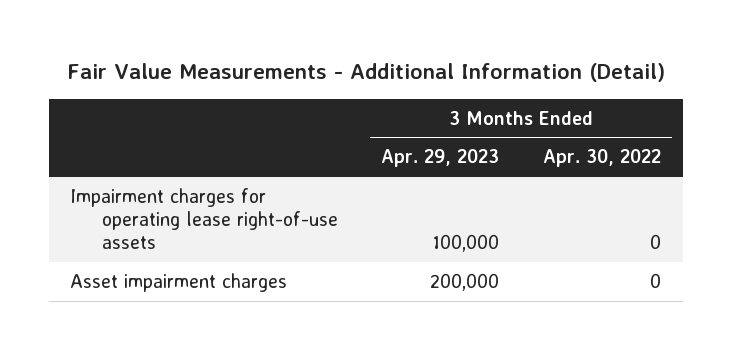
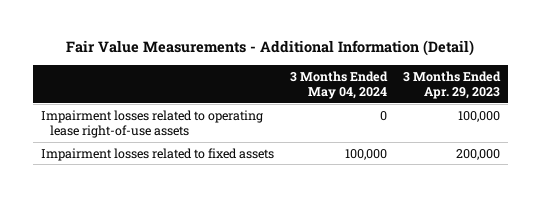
[542,149,661,168] Apr. 30, 2022 -> none
none -> [289,70,388,100] 3 Months Ended May 04, 2024
[70,188,338,250] Impairment charges for operating lease right-of-use assets -> [40,109,263,139] Impairment losses related to operating lease right-of-use assets
[70,273,288,293] Asset impairment charges -> [40,147,274,161] Impairment losses related to fixed assets

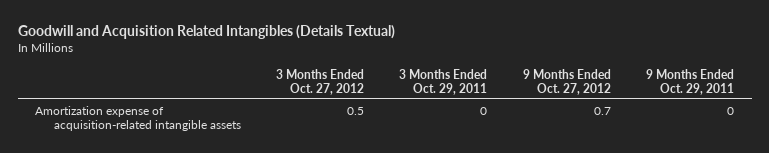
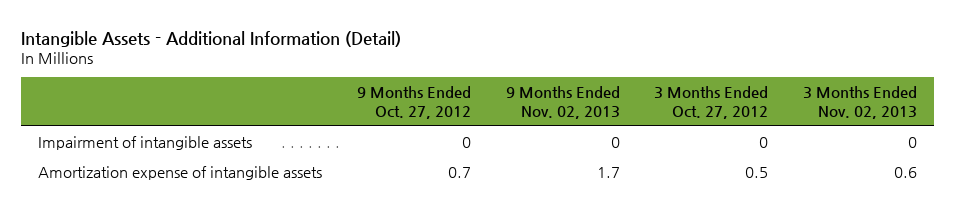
[17,25,395,40] Goodwill and Acquisition Related Intangibles (Details Textual) -> [21,30,402,47] Intangible Assets - Additional Information (Detail)
[399,68,488,95] 3 Months Ended Oct. 29, 2011 -> none
[645,68,734,95] 9 Months Ended Oct. 29, 2011 -> none
none -> [505,86,620,119] 9 Months Ended Nov. 02, 2013
none -> [802,86,917,119] 3 Months Ended Nov. 02, 2013
none -> [38,135,253,150] Impairment of intangible assets
[35,105,241,131] Amortization expense of acquisition-related intangible assets -> [38,165,323,180] Amortization expense of intangible assets

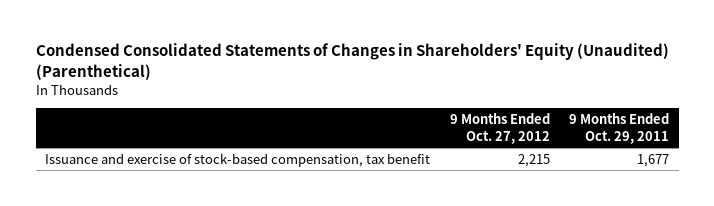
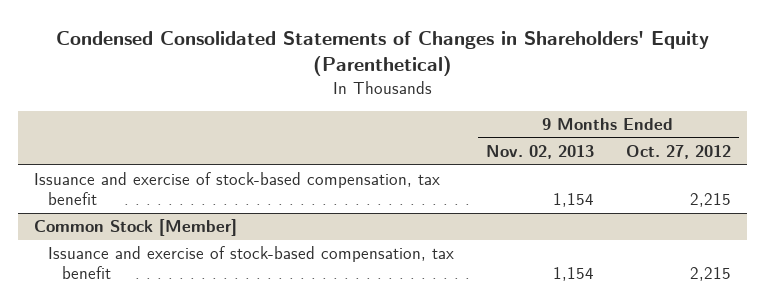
[35,43,669,80] Condensed Consolidated Statements of Changes in Shareholders' Equity (Unaudited) (Parenthetical) -> [55,30,709,77] Condensed Consolidated Statements of Changes in Shareholders' Equity (Parenthetical)
[569,112,670,144] 9 Months Ended Oct. 29, 2011 -> none
none -> [485,145,594,160] Nov. 02, 2013
none -> [34,219,238,237] Common Stock [Member]
none -> [47,246,454,280] Issuance and exercise of stock-based compensation, tax benefit

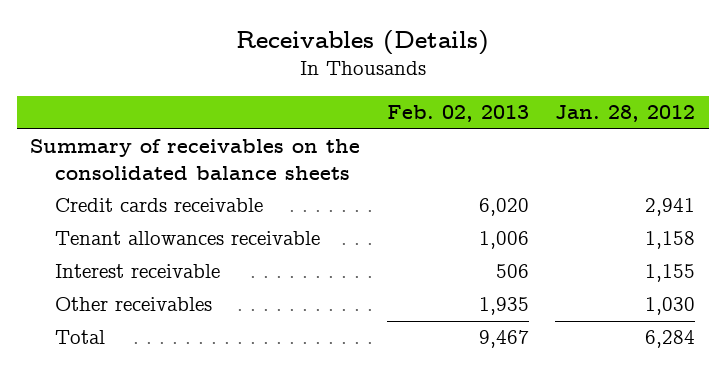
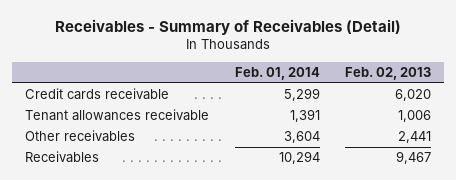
[235,30,489,56] Receivables (Details) -> [55,18,402,35] Receivables - Summary of Receivables (Detail)
[555,105,696,123] Jan. 28, 2012 -> none
none -> [234,67,320,81] Feb. 01, 2014
[29,139,360,180] Summary of receivables on the consolidated balance sheets -> none
[55,264,221,279] Interest receivable -> none
[478,297,529,316] 1,935 -> [398,130,432,143] 2,441
[55,330,106,345] Total -> [24,150,99,163] Receivables

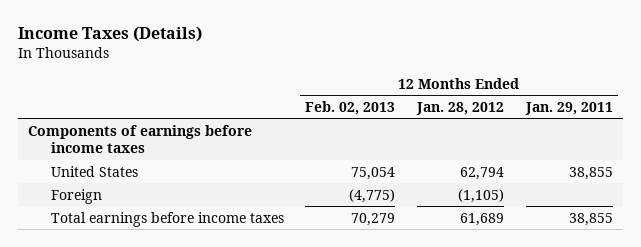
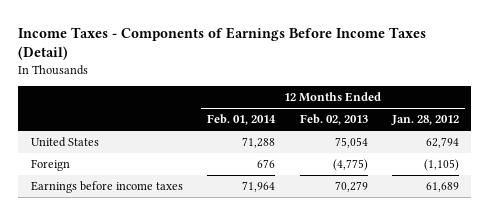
[17,26,202,43] Income Taxes (Details) -> [18,26,427,60] Income Taxes - Components of Earnings Before Income Taxes (Detail)
[524,101,613,115] Jan. 29, 2011 -> none
none -> [207,114,277,126] Feb. 01, 2014
[28,124,253,154] Components of earnings before income taxes -> none
[50,211,284,227] Total earnings before income taxes -> [30,181,183,194] Earnings before income taxes

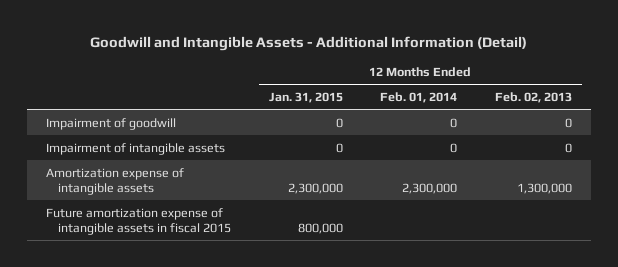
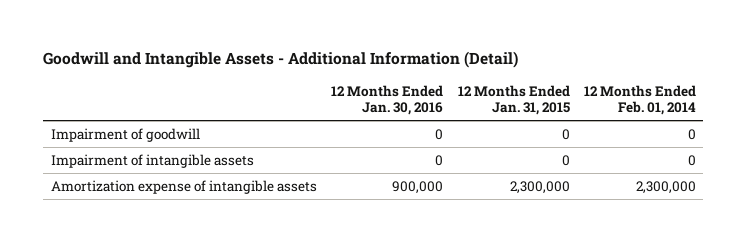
[495,91,573,103] Feb. 02, 2013 -> none
none -> [331,84,444,116] 12 Months Ended Jan. 30, 2016
[46,207,231,236] Future amortization expense of intangible assets in fiscal 2015 -> none

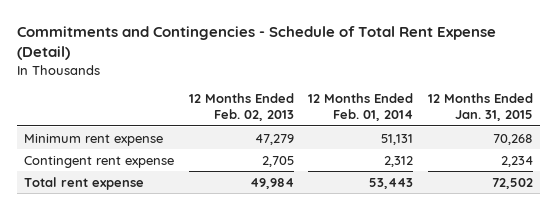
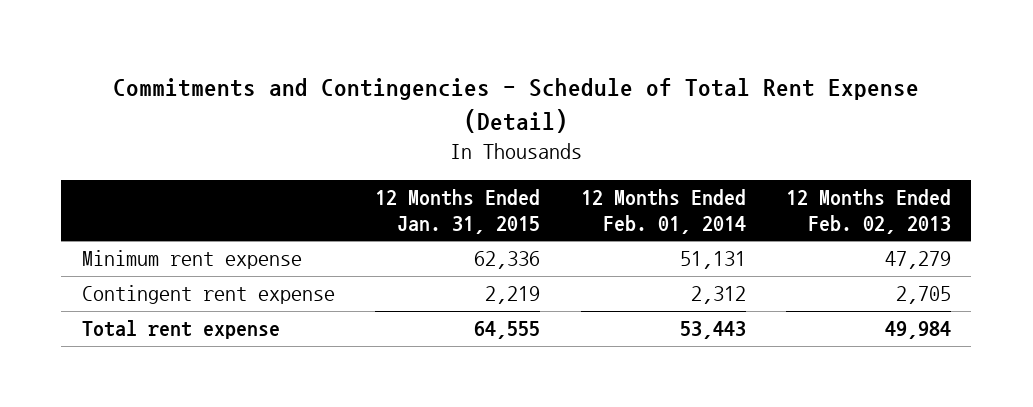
[493,133,534,145] 70,268 -> [474,251,541,270] 62,336
[501,155,534,167] 2,234 -> [485,286,541,305] 2,219
[492,177,534,189] 72,502 -> [474,321,541,340] 64,555

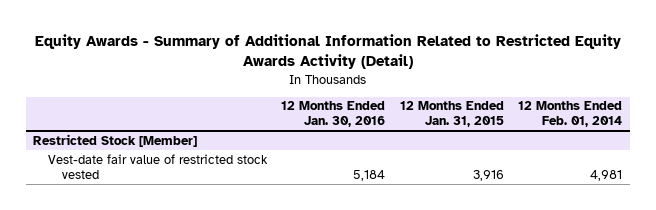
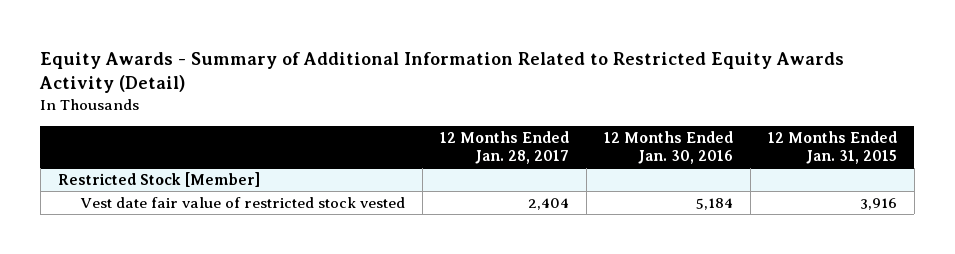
[518,101,623,128] 12 Months Ended Feb. 01, 2014 -> none
none -> [440,130,570,165] 12 Months Ended Jan. 28, 2017
[47,153,268,179] Vest-date fair value of restricted stock vested -> [80,196,406,208] Vest date fair value of restricted stock vested

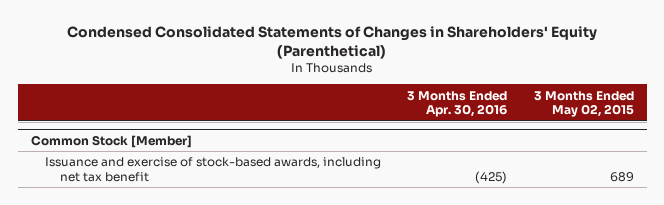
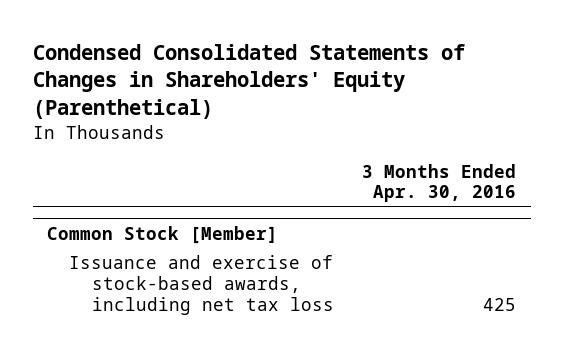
[533,90,634,118] 3 Months Ended May 02, 2015 -> none
[45,157,382,182] Issuance and exercise of stock-based awards, including net tax benefit -> [69,255,335,315] Issuance and exercise of stock-based awards, including net tax loss
[475,170,508,184] (425) -> [483,297,517,311] 425

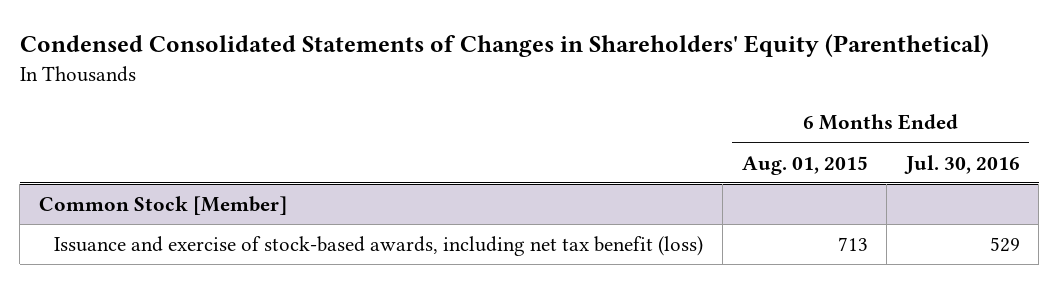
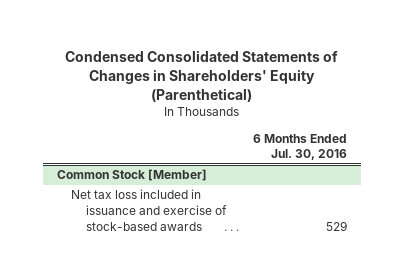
[741,155,868,175] Aug. 01, 2015 -> none
[54,236,704,257] Issuance and exercise of stock-based awards, including net tax benefit (loss) -> [71,189,227,231] Net tax loss included in issuance and exercise of stock-based awards

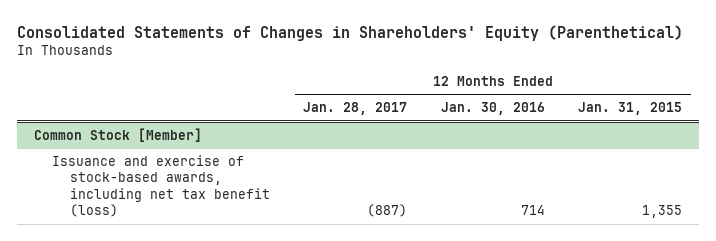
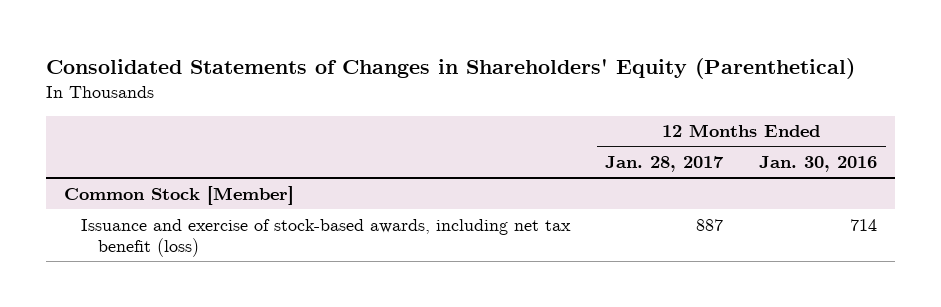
[578,102,683,116] Jan. 31, 2015 -> none
[367,204,408,218] (887) -> [696,218,724,231] 887

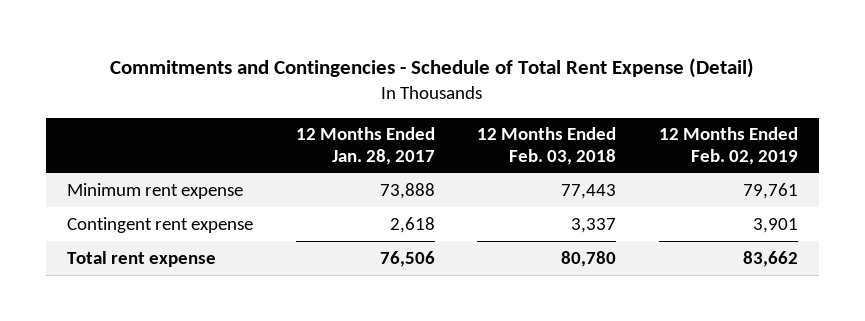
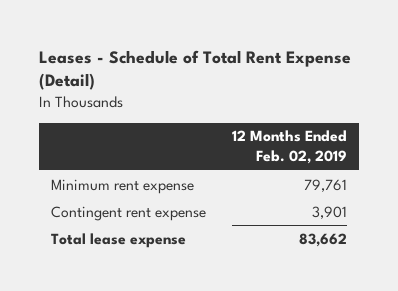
[110,58,755,79] Commitments and Contingencies - Schedule of Total Rent Expense (Detail) -> [38,49,351,91] Leases - Schedule of Total Rent Expense (Detail)
[295,127,435,165] 12 Months Ended Jan. 28, 2017 -> none
[477,127,617,165] 12 Months Ended Feb. 03, 2018 -> none
[67,250,217,267] Total rent expense -> [51,232,187,248] Total lease expense

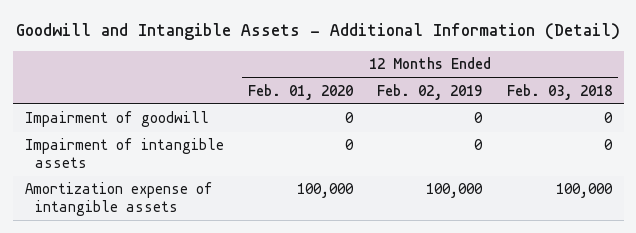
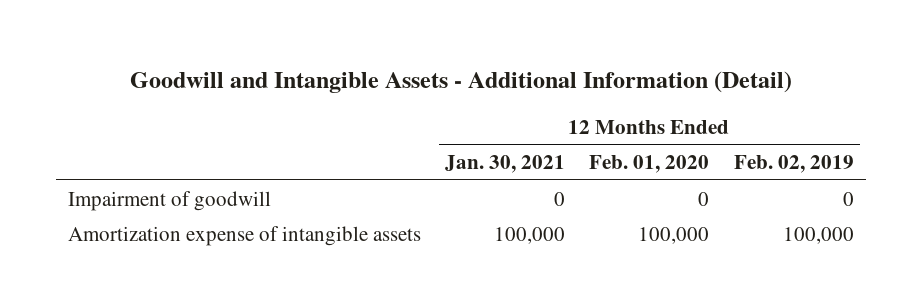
[506,83,612,100] Feb. 03, 2018 -> none
none -> [445,154,566,173] Jan. 30, 2021
[24,138,224,169] Impairment of intangible assets -> none

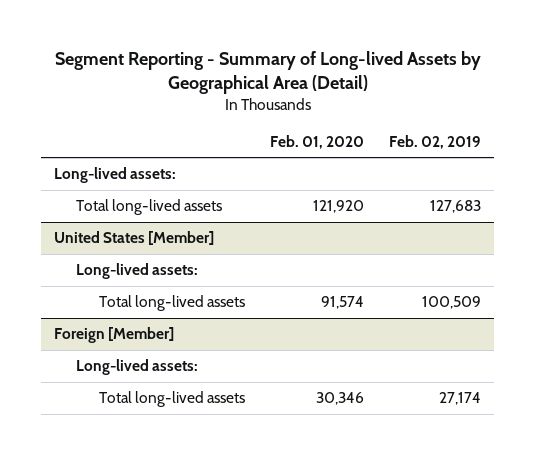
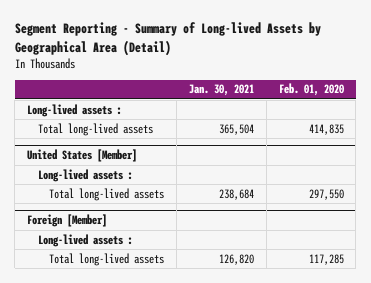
[389,134,482,149] Feb. 02, 2019 -> none
none -> [189,84,255,97] Jan. 30, 2021
[53,167,176,184] Long-lived assets: -> [26,103,122,117] Long-lived assets :
[312,200,364,214] 121,920 -> [308,123,344,135] 414,835
[76,263,199,280] Long-lived assets: -> [38,168,134,182] Long-lived assets :
[320,296,364,310] 91,574 -> [308,188,344,200] 297,550
[76,359,199,376] Long-lived assets: -> [38,233,134,247] Long-lived assets :
[315,392,364,406] 30,346 -> [308,253,344,265] 117,285

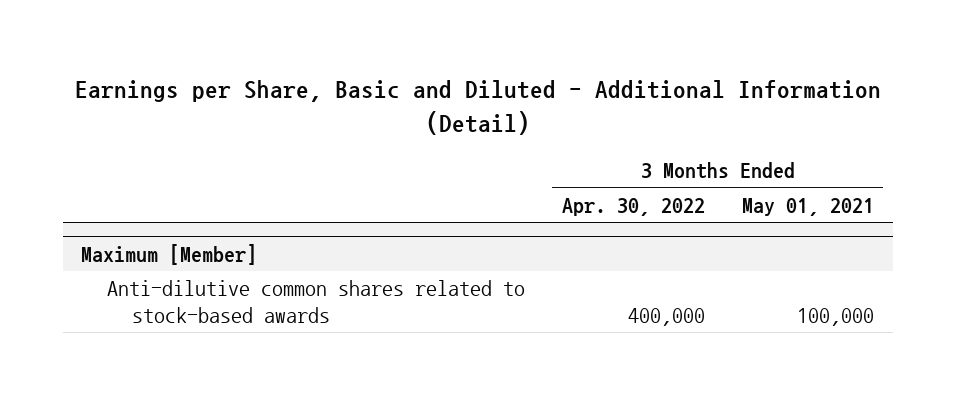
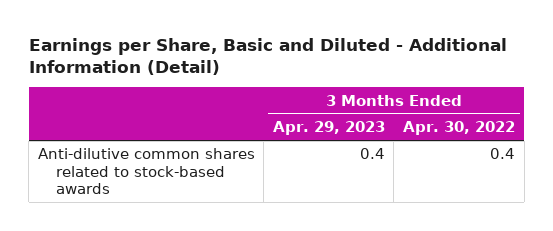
[741,197,874,216] May 01, 2021 -> none
none -> [272,121,385,136] Apr. 29, 2023
[81,243,258,265] Maximum [Member] -> none
[627,308,705,327] 400,000 -> [490,148,516,160] 0.4

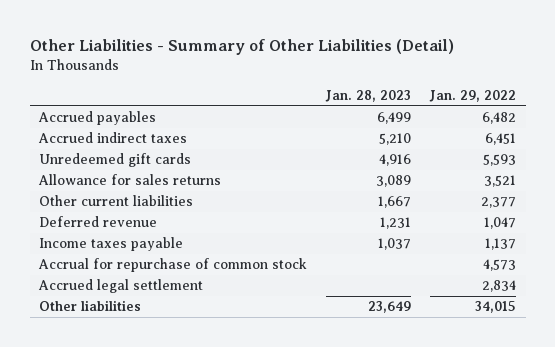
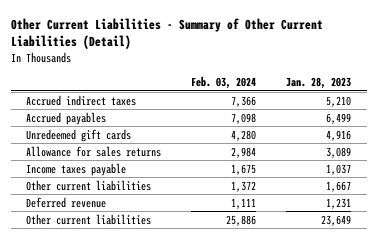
[29,39,454,56] Other Liabilities - Summary of Other Liabilities (Detail) -> [10,17,323,50] Other Current Liabilities - Summary of Other Current Liabilities (Detail)
[429,89,517,102] Jan. 29, 2022 -> none
none -> [191,75,257,89] Feb. 03, 2024
[38,111,157,126] Accrued payables -> [25,111,106,125] Accrued payables
[39,237,184,252] Income taxes payable -> [25,162,126,176] Income taxes payable
[38,258,308,273] Accrual for repurchase of common stock -> none
[38,279,204,294] Accrued legal settlement -> none
[39,300,142,312] Other liabilities -> [25,213,151,225] Other current liabilities

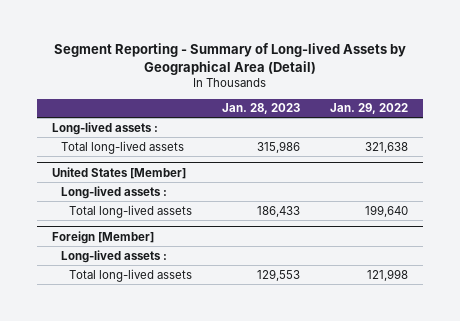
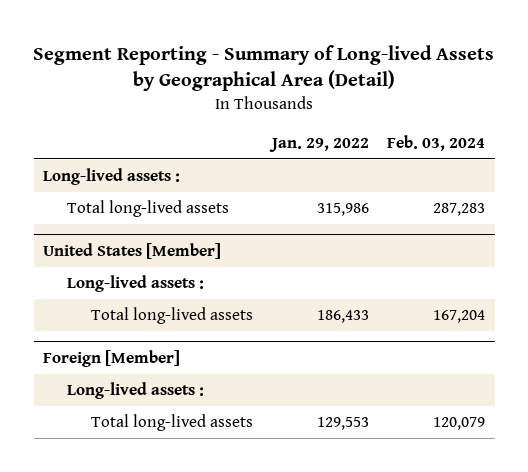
[222,103,301,115] Jan. 28, 2023 -> none
none -> [387,134,486,151] Feb. 03, 2024
[365,141,409,153] 321,638 -> [316,203,369,217] 315,986
[365,204,409,217] 199,640 -> [316,310,369,324] 186,433
[367,268,409,281] 121,998 -> [316,417,369,431] 129,553

